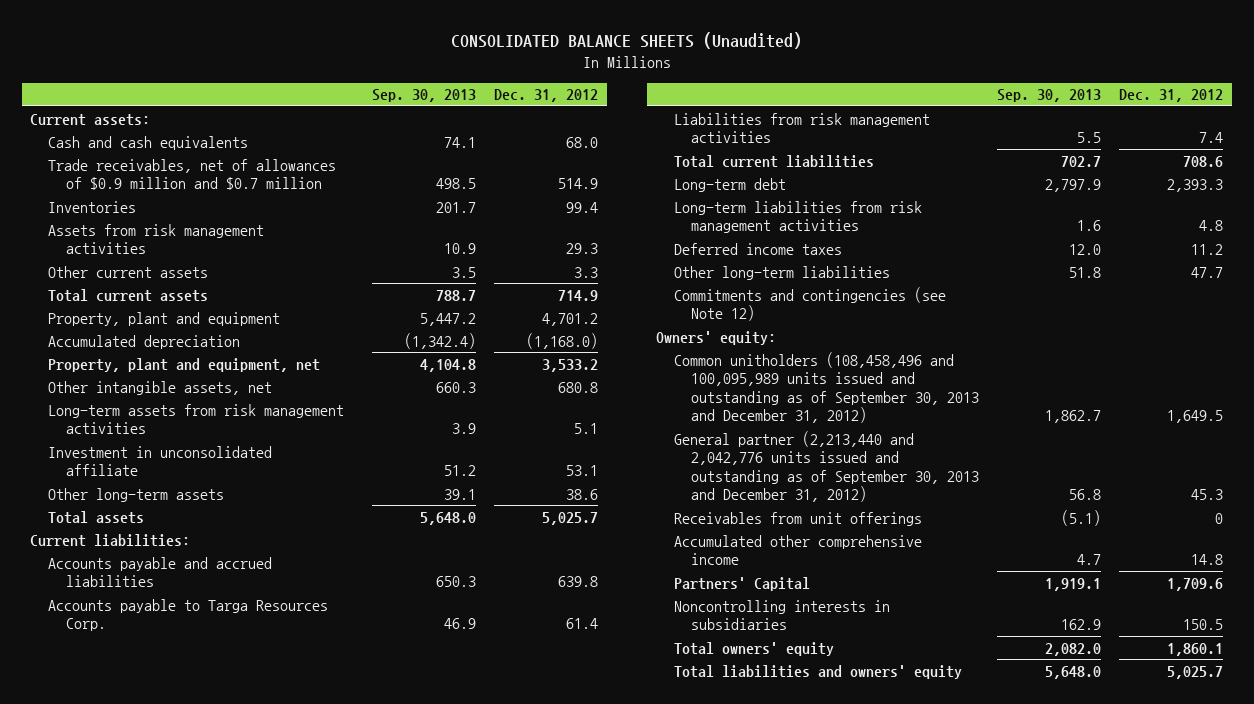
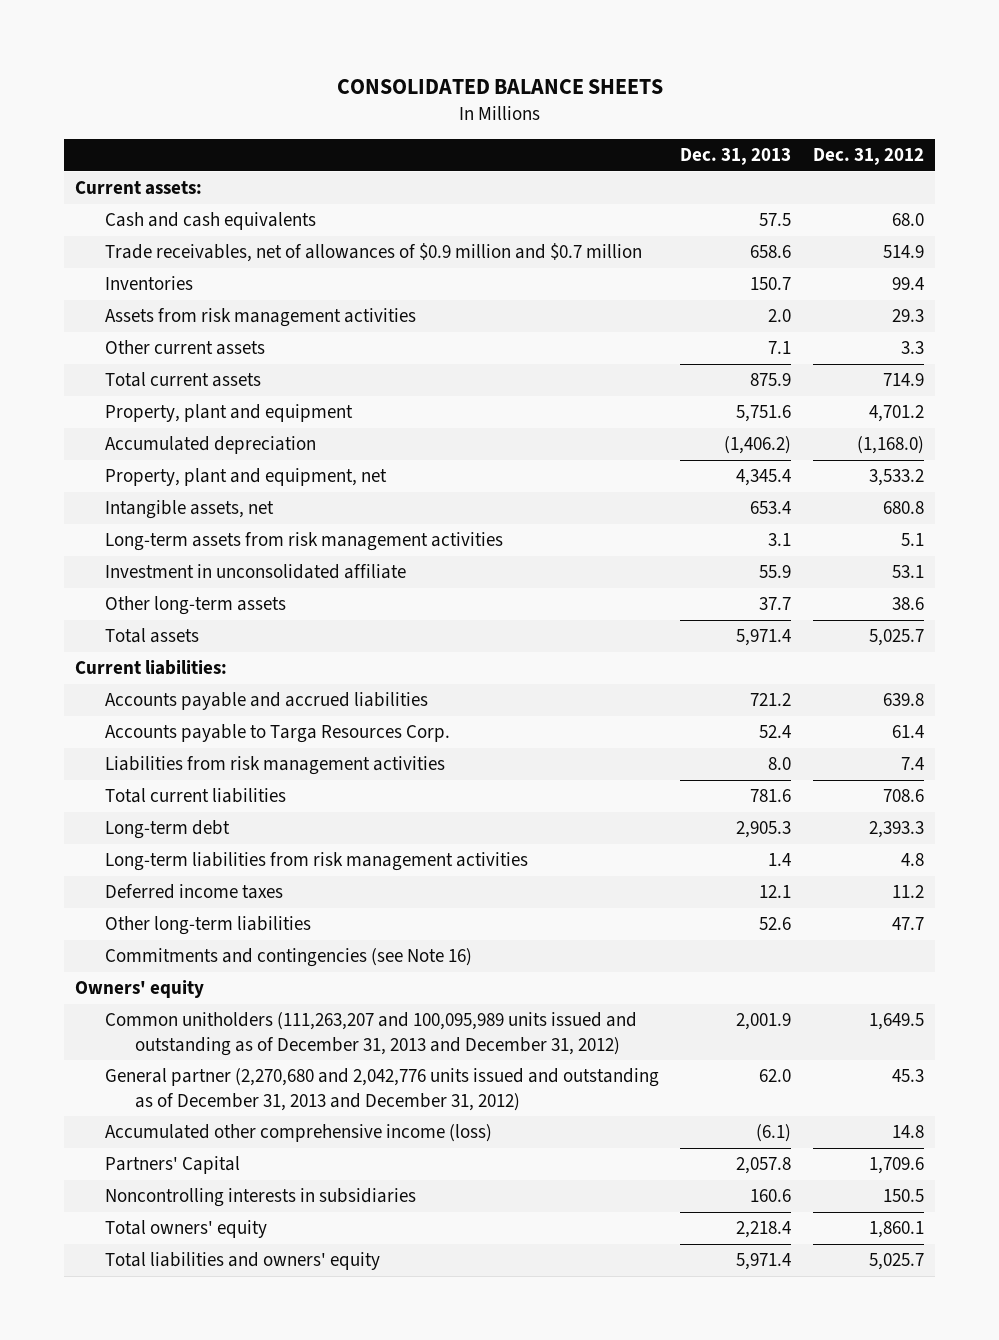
[450,31,802,49] CONSOLIDATED BALANCE SHEETS (Unaudited) -> [336,78,663,94] CONSOLIDATED BALANCE SHEETS
[372,89,477,103] Sep. 30, 2013 -> none
none -> [680,148,792,166] Dec. 31, 2013
[48,380,273,395] Other intangible assets, net -> [104,500,274,520] Intangible assets, net
[673,511,922,526] Receivables from unit offerings -> none
[673,286,946,322] Commitments and contingencies (see Note 12) -> [104,948,472,968] Commitments and contingencies (see Note 16)
[655,330,776,345] Owners' equity: -> [74,980,204,999] Owners' equity
[673,351,980,424] Common unitholders (108,458,496 and 100,095,989 units issued and outstanding as of September 30, 2013 and December 31, 2012) -> [104,1012,637,1056] Common unitholders (111,263,207 and 100,095,989 units issued and outstanding as of December 31, 2013 and December 31, 2012)
[673,430,980,503] General partner (2,213,440 and 2,042,776 units issued and outstanding as of September 30, 2013 and December 31, 2012) -> [104,1068,659,1111] General partner (2,270,680 and 2,042,776 units issued and outstanding as of December 31, 2013 and December 31, 2012)
[673,534,922,566] Accumulated other comprehensive income -> [104,1124,492,1143] Accumulated other comprehensive income (loss)

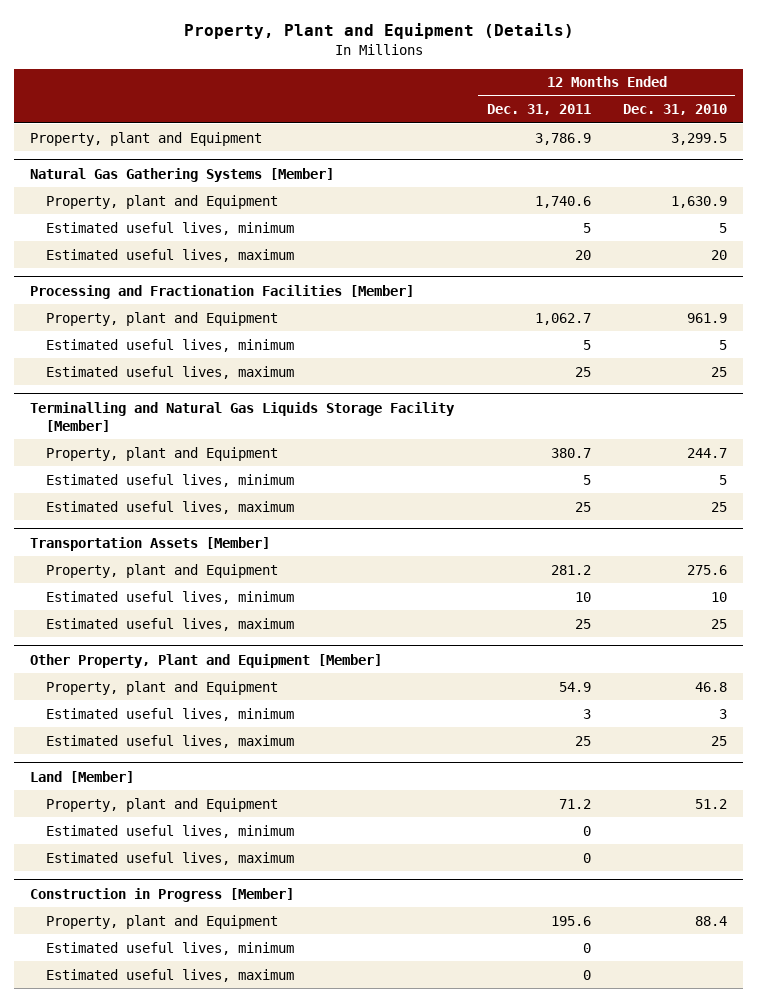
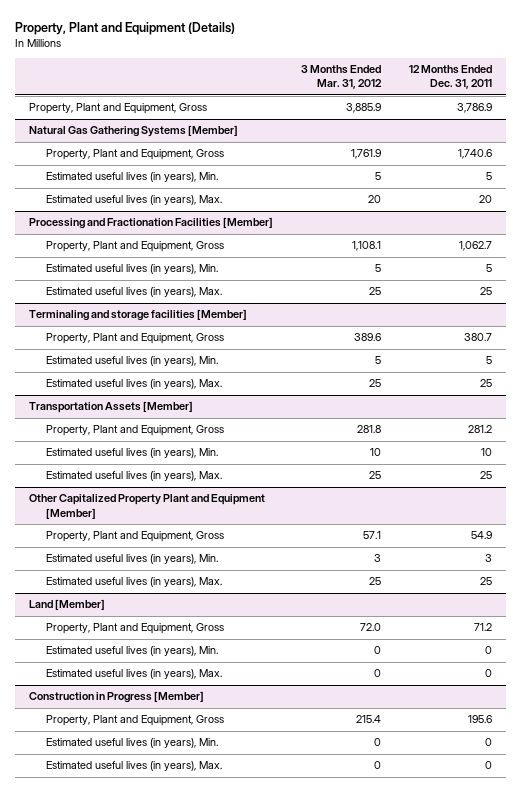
[622,104,727,116] Dec. 31, 2010 -> none
none -> [300,65,382,90] 3 Months Ended Mar. 31, 2012
[30,131,263,146] Property, plant and Equipment -> [28,103,207,115] Property, Plant and Equipment, Gross
[45,194,278,209] Property, plant and Equipment -> [45,149,224,161] Property, Plant and Equipment, Gross
[45,221,294,235] Estimated useful lives, minimum -> [45,172,218,183] Estimated useful lives (in years), Min.
[45,248,294,262] Estimated useful lives, maximum -> [45,195,222,206] Estimated useful lives (in years), Max.
[30,401,456,432] Terminalling and Natural Gas Liquids Storage Facility [Member] -> none
[45,311,278,326] Property, plant and Equipment -> [45,241,224,253] Property, Plant and Equipment, Gross
[45,338,294,352] Estimated useful lives, minimum -> [45,264,218,275] Estimated useful lives (in years), Min.
[45,365,294,379] Estimated useful lives, maximum -> [45,287,222,298] Estimated useful lives (in years), Max.
none -> [28,309,247,322] Terminaling and storage facilities [Member]
[45,446,278,461] Property, plant and Equipment -> [45,333,224,345] Property, Plant and Equipment, Gross
[45,473,294,487] Estimated useful lives, minimum -> [45,356,218,367] Estimated useful lives (in years), Min.
[45,500,294,514] Estimated useful lives, maximum -> [45,379,222,390] Estimated useful lives (in years), Max.
[45,563,278,578] Property, plant and Equipment -> [45,425,224,437] Property, Plant and Equipment, Gross
[45,590,294,604] Estimated useful lives, minimum -> [45,448,218,459] Estimated useful lives (in years), Min.
[45,617,294,631] Estimated useful lives, maximum -> [45,471,222,482] Estimated useful lives (in years), Max.
[30,653,383,668] Other Property, Plant and Equipment [Member] -> [28,494,265,519] Other Capitalized Property Plant and Equipment [Member]
[45,680,278,695] Property, plant and Equipment -> [45,531,224,543] Property, Plant and Equipment, Gross
[45,707,294,721] Estimated useful lives, minimum -> [45,554,218,565] Estimated useful lives (in years), Min.
[45,734,294,748] Estimated useful lives, maximum -> [45,577,222,588] Estimated useful lives (in years), Max.
[45,797,278,812] Property, plant and Equipment -> [45,623,224,635] Property, Plant and Equipment, Gross
[45,824,294,838] Estimated useful lives, minimum -> [45,646,218,657] Estimated useful lives (in years), Min.
[45,851,294,865] Estimated useful lives, maximum -> [45,669,222,680] Estimated useful lives (in years), Max.
[45,914,278,929] Property, plant and Equipment -> [45,715,224,727] Property, Plant and Equipment, Gross
[45,941,294,955] Estimated useful lives, minimum -> [45,738,218,749] Estimated useful lives (in years), Min.
[45,968,294,982] Estimated useful lives, maximum -> [45,761,222,772] Estimated useful lives (in years), Max.

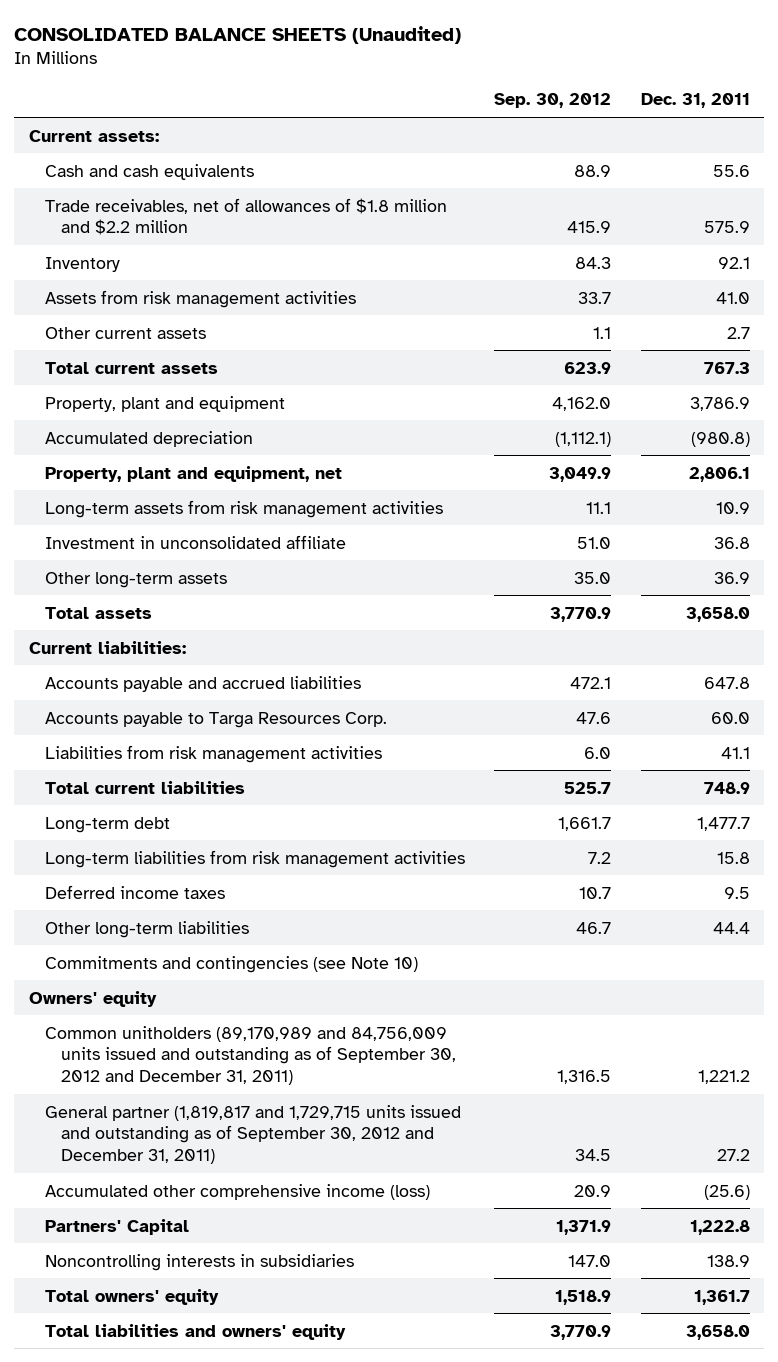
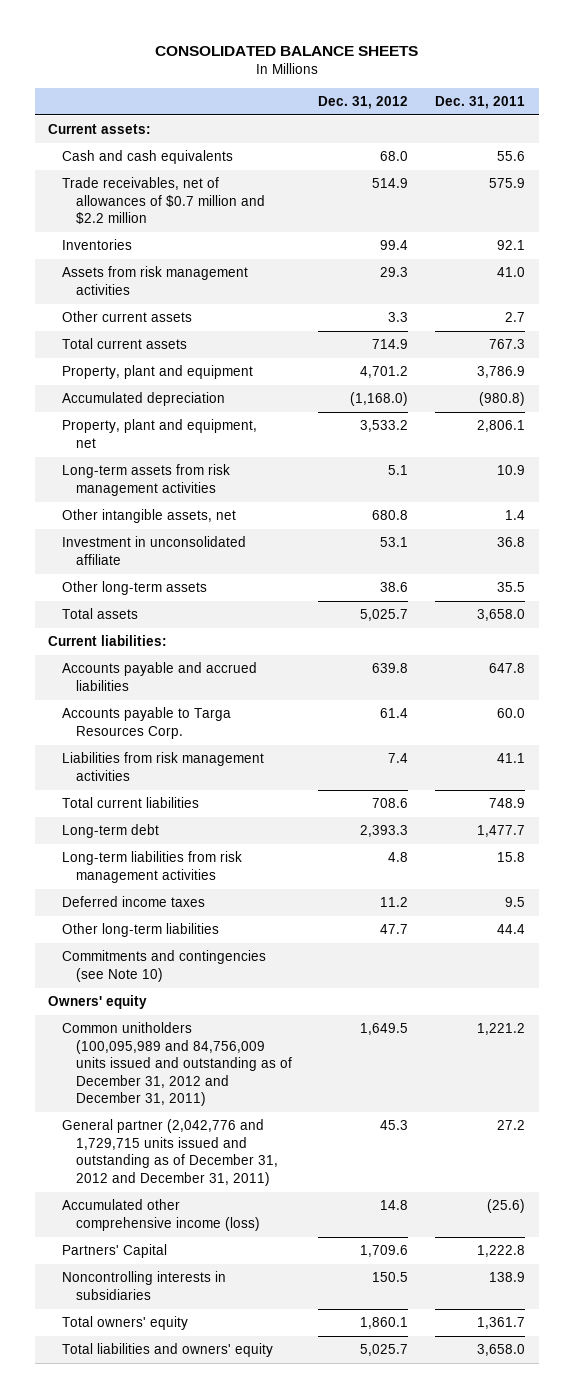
[14,25,462,44] CONSOLIDATED BALANCE SHEETS (Unaudited) -> [154,45,418,56] CONSOLIDATED BALANCE SHEETS
[494,93,612,109] Sep. 30, 2012 -> none
none -> [318,95,409,109] Dec. 31, 2012
[44,197,447,236] Trade receivables, net of allowances of $1.8 million and $2.2 million -> [61,177,265,225] Trade receivables, net of allowances of $0.7 million and $2.2 million
[44,256,120,272] Inventory -> [61,239,132,251] Inventories
none -> [61,509,236,524] Other intangible assets, net
[713,571,750,584] 36.9 -> [497,582,526,593] 35.5
[44,1025,456,1086] Common unitholders (89,170,989 and 84,756,009 units issued and outstanding as of September 30, 2012 and December 31, 2011) -> [61,1022,292,1106] Common unitholders (100,095,989 and 84,756,009 units issued and outstanding as of December 31, 2012 and December 31, 2011)
[44,1104,461,1165] General partner (1,819,817 and 1,729,715 units issued and outstanding as of September 30, 2012 and December 31, 2011) -> [61,1119,278,1186] General partner (2,042,776 and 1,729,715 units issued and outstanding as of December 31, 2012 and December 31, 2011)

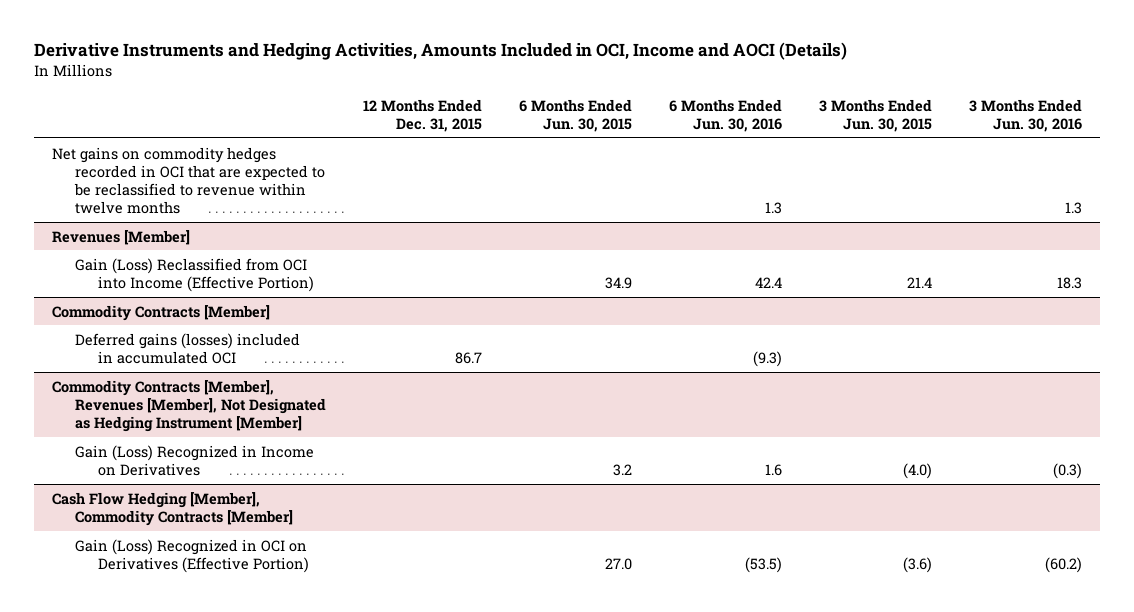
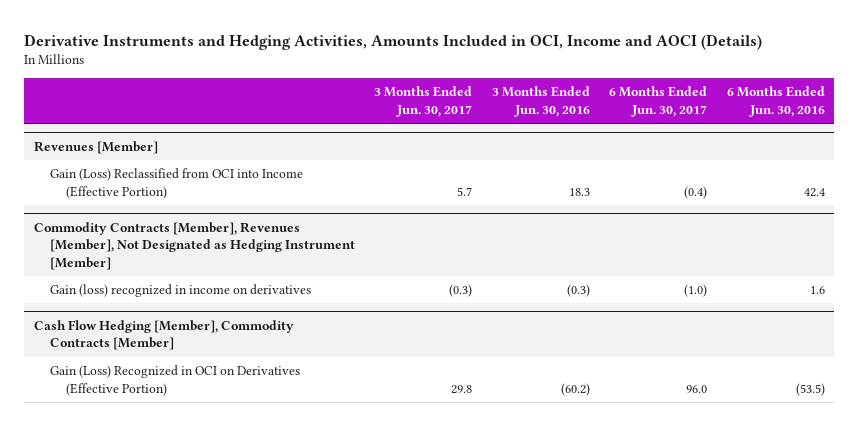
[362,98,482,132] 12 Months Ended Dec. 31, 2015 -> none
[518,98,632,132] 6 Months Ended Jun. 30, 2015 -> none
[818,98,932,132] 3 Months Ended Jun. 30, 2015 -> none
none -> [374,86,473,117] 3 Months Ended Jun. 30, 2017
none -> [609,86,708,117] 6 Months Ended Jun. 30, 2017
[51,146,325,215] Net gains on commodity hedges recorded in OCI that are expected to be reclassified to revenue within twelve months -> none
[51,304,270,321] Commodity Contracts [Member] -> none
[74,332,300,364] Deferred gains (losses) included in accumulated OCI -> none
[74,444,314,476] Gain (Loss) Recognized in Income on Derivatives -> [49,284,311,298] Gain (loss) recognized in income on derivatives

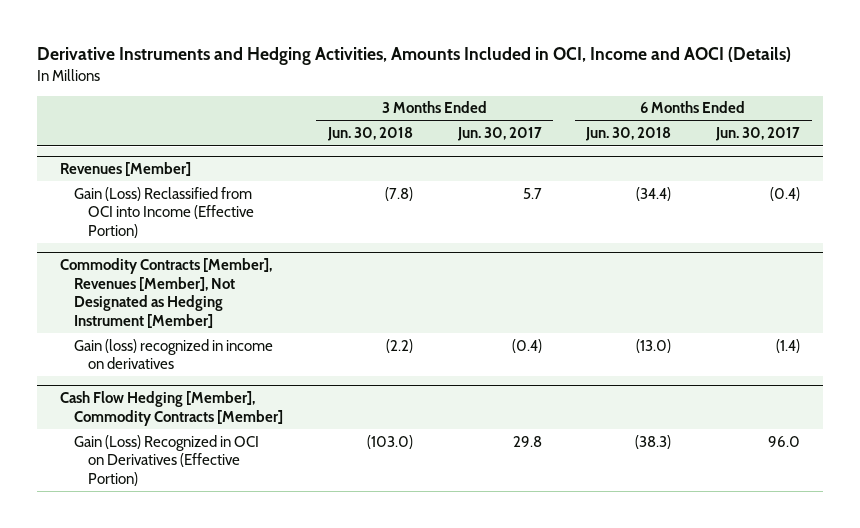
[491,86,590,117] 3 Months Ended Jun. 30, 2016 -> none
[726,86,825,117] 6 Months Ended Jun. 30, 2016 -> none
none -> [326,127,413,142] Jun. 30, 2018
none -> [585,127,672,142] Jun. 30, 2018
[449,284,473,298] (0.3) -> [511,338,542,353] (0.4)
[684,284,708,298] (1.0) -> [776,338,801,353] (1.4)

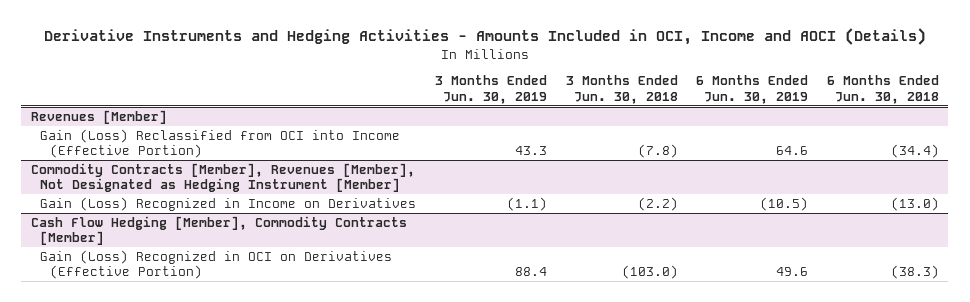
[37,47,792,66] Derivative Instruments and Hedging Activities, Amounts Included in OCI, Income and AOCI (Details) -> [43,28,926,46] Derivative Instruments and Hedging Activities - Amounts Included in OCI, Income and AOCI (Details)
[456,127,542,142] Jun. 30, 2017 -> none
[715,127,801,142] Jun. 30, 2017 -> none
none -> [435,75,548,104] 3 Months Ended Jun. 30, 2019
none -> [696,75,809,104] 6 Months Ended Jun. 30, 2019
[73,338,273,370] Gain (loss) recognized in income on derivatives -> [40,196,417,211] Gain (Loss) Recognized in Income on Derivatives

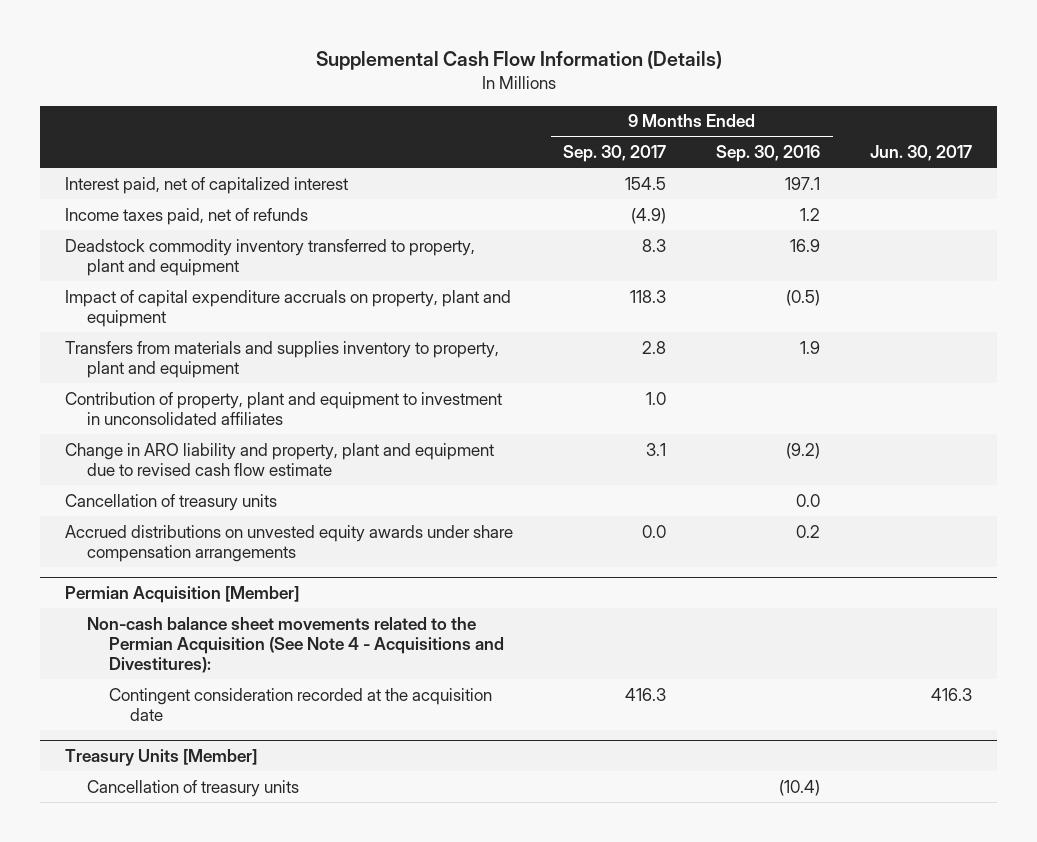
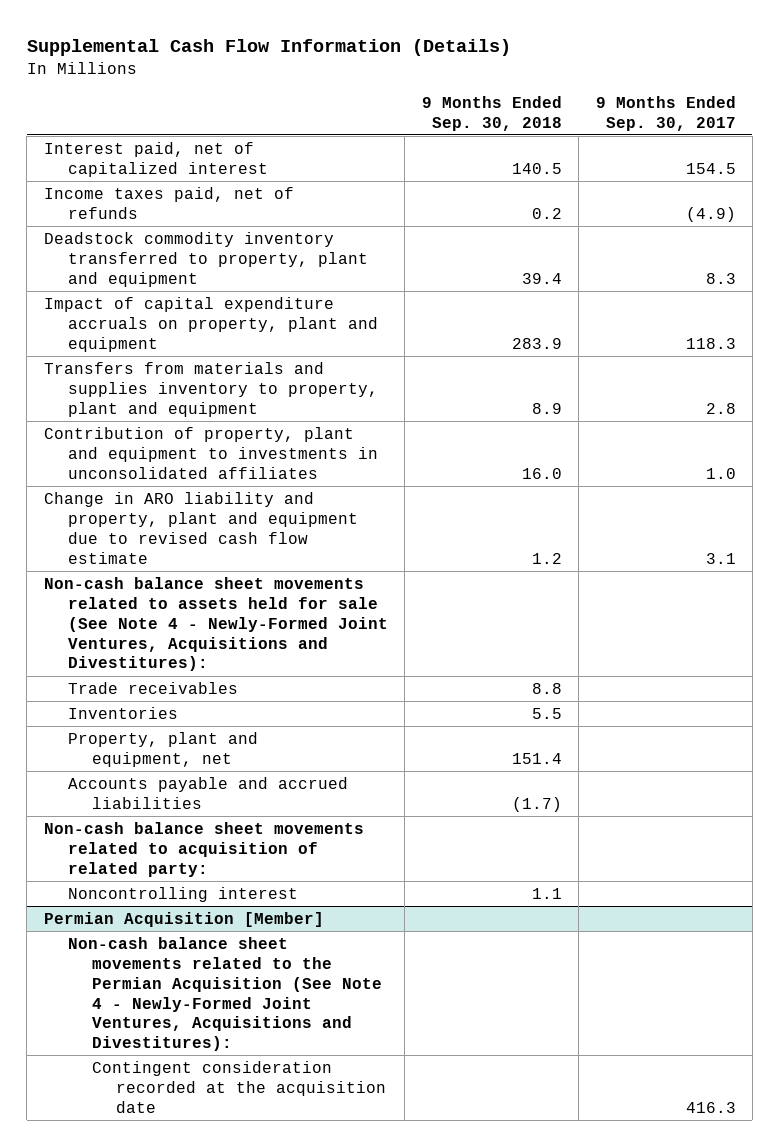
[716,145,821,163] Sep. 30, 2016 -> none
[870,145,973,162] Jun. 30, 2017 -> none
none -> [421,95,562,131] 9 Months Ended Sep. 30, 2018
[64,391,502,425] Contribution of property, plant and equipment to investment in unconsolidated affiliates -> [43,426,378,479] Contribution of property, plant and equipment to investments in unconsolidated affiliates
[64,493,277,511] Cancellation of treasury units -> none
[64,524,513,562] Accrued distributions on unvested equity awards under share compensation arrangements -> none
none -> [43,576,388,672] Non-cash balance sheet movements related to assets held for sale (See Note 4 - Newly-Formed Joint Ventures, Acquisitions and Divestitures):
none -> [67,681,238,694] Trade receivables
none -> [67,706,178,719] Inventories
none -> [67,731,258,767] Property, plant and equipment, net
none -> [67,776,348,809] Accounts payable and accrued liabilities
none -> [43,821,364,877] Non-cash balance sheet movements related to acquisition of related party:
none -> [67,886,298,902] Noncontrolling interest
[86,616,504,674] Non-cash balance sheet movements related to the Permian Acquisition (See Note 4 - Acquisitions and Divestitures): -> [67,936,383,1052] Non-cash balance sheet movements related to the Permian Acquisition (See Note 4 - Newly-Formed Joint Ventures, Acquisitions and Divestitures):
[64,748,257,766] Treasury Units [Member] -> none
[86,779,299,797] Cancellation of treasury units -> none

